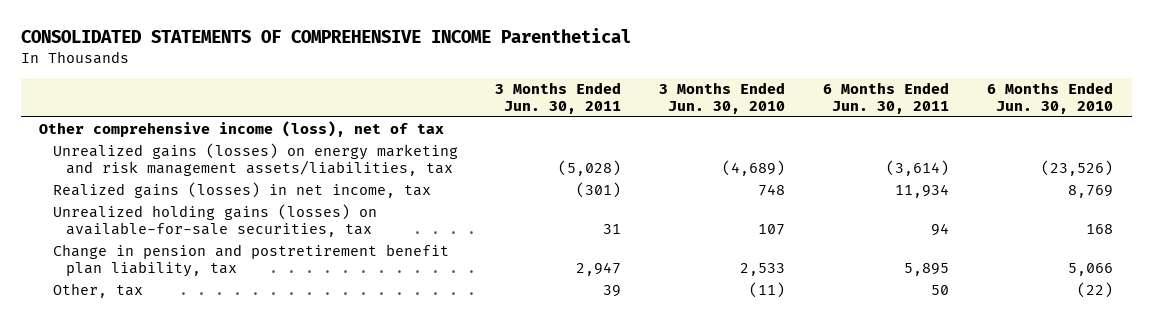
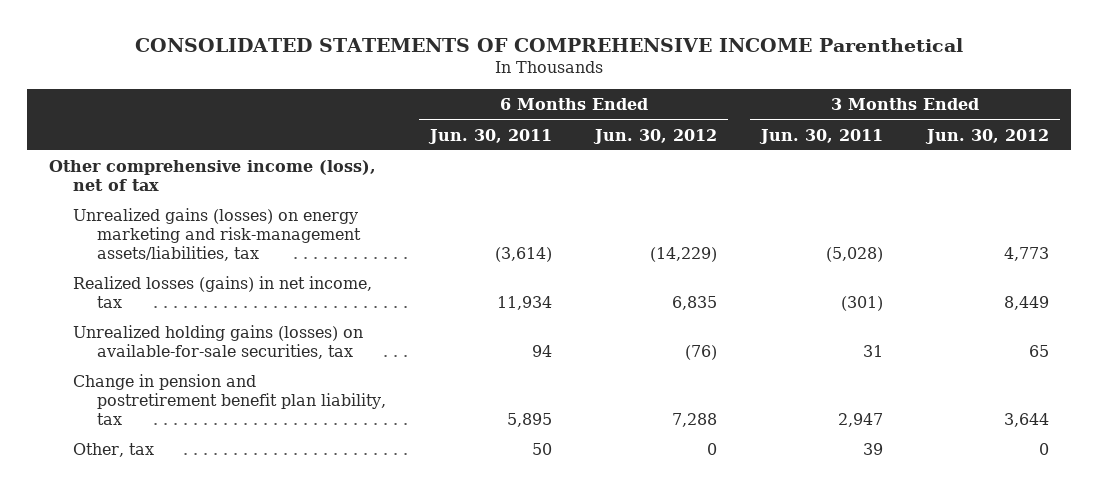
[659,81,786,115] 3 Months Ended Jun. 30, 2010 -> none
[986,81,1113,115] 6 Months Ended Jun. 30, 2010 -> none
none -> [593,128,718,144] Jun. 30, 2012
none -> [924,128,1049,144] Jun. 30, 2012
[52,142,458,177] Unrealized gains (losses) on energy marketing and risk management assets/liabilities, tax -> [72,207,362,262] Unrealized gains (losses) on energy marketing and risk-management assets/liabilities, tax
[52,181,431,198] Realized gains (losses) in net income, tax -> [72,275,372,309] Realized losses (gains) in net income, tax

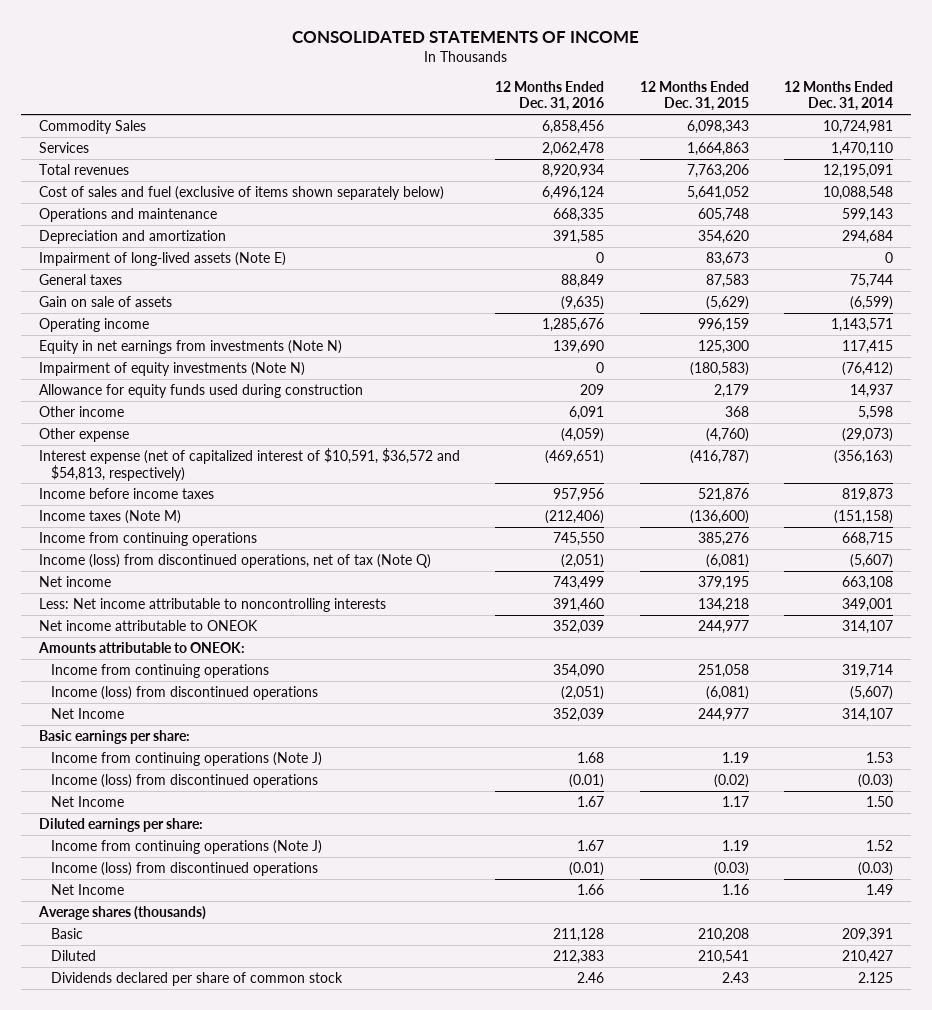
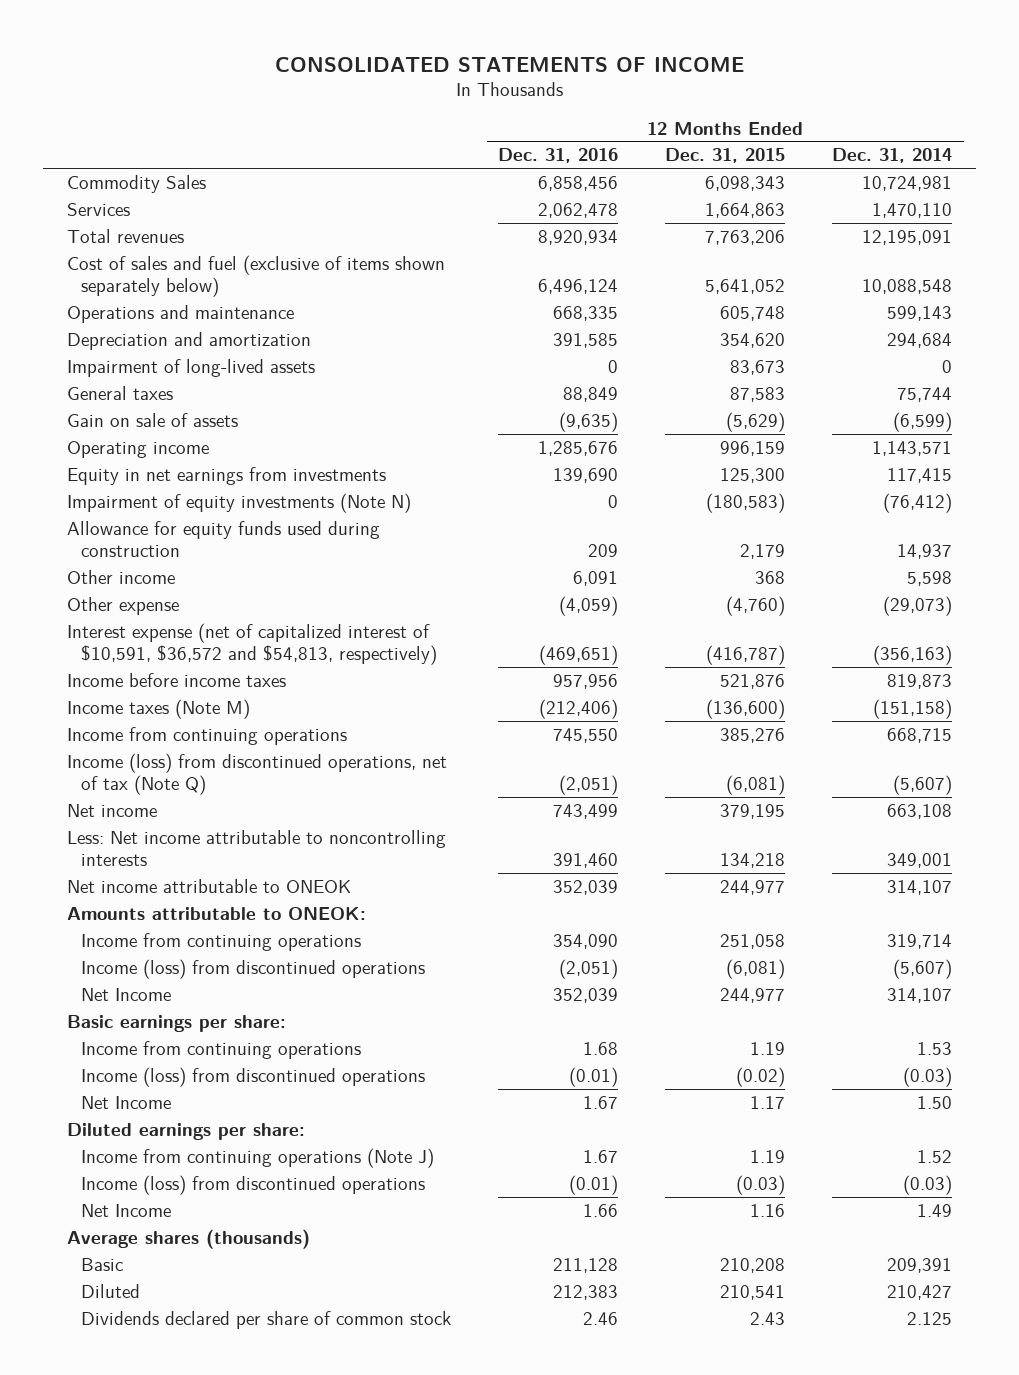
[38,252,286,267] Impairment of long-lived assets (Note E) -> [66,358,315,377] Impairment of long-lived assets
[38,340,342,355] Equity in net earnings from investments (Note N) -> [66,466,386,485] Equity in net earnings from investments
[51,752,323,767] Income from continuing operations (Note J) -> [81,1040,362,1059] Income from continuing operations

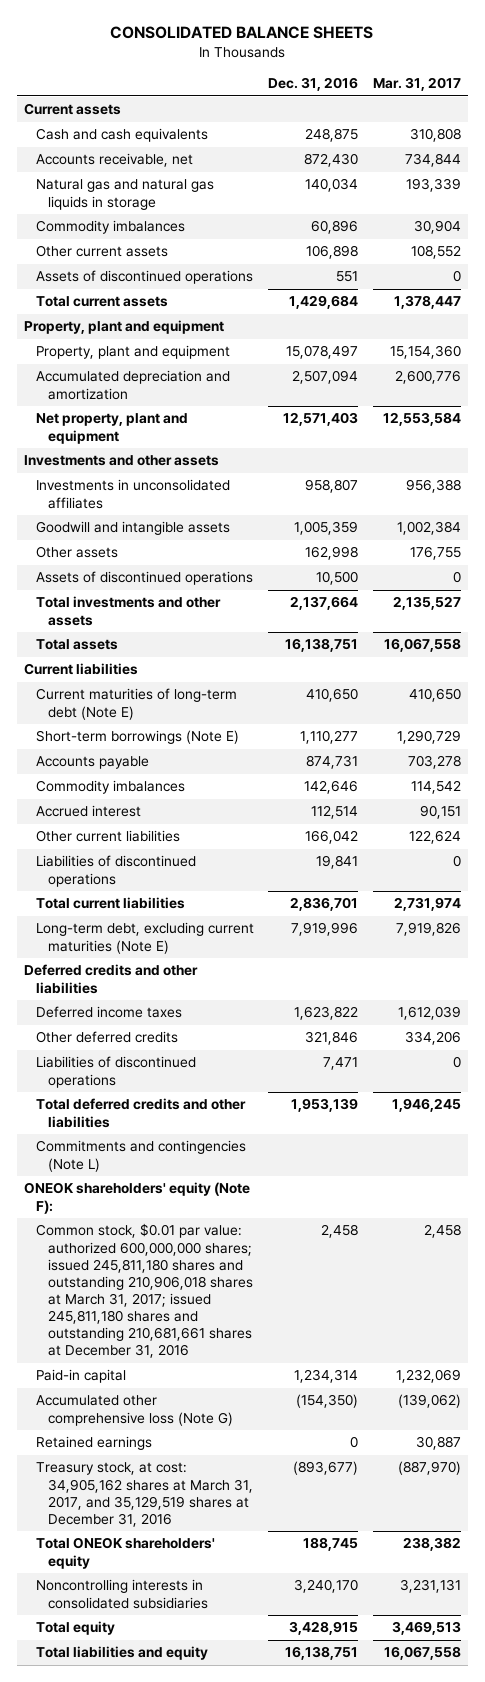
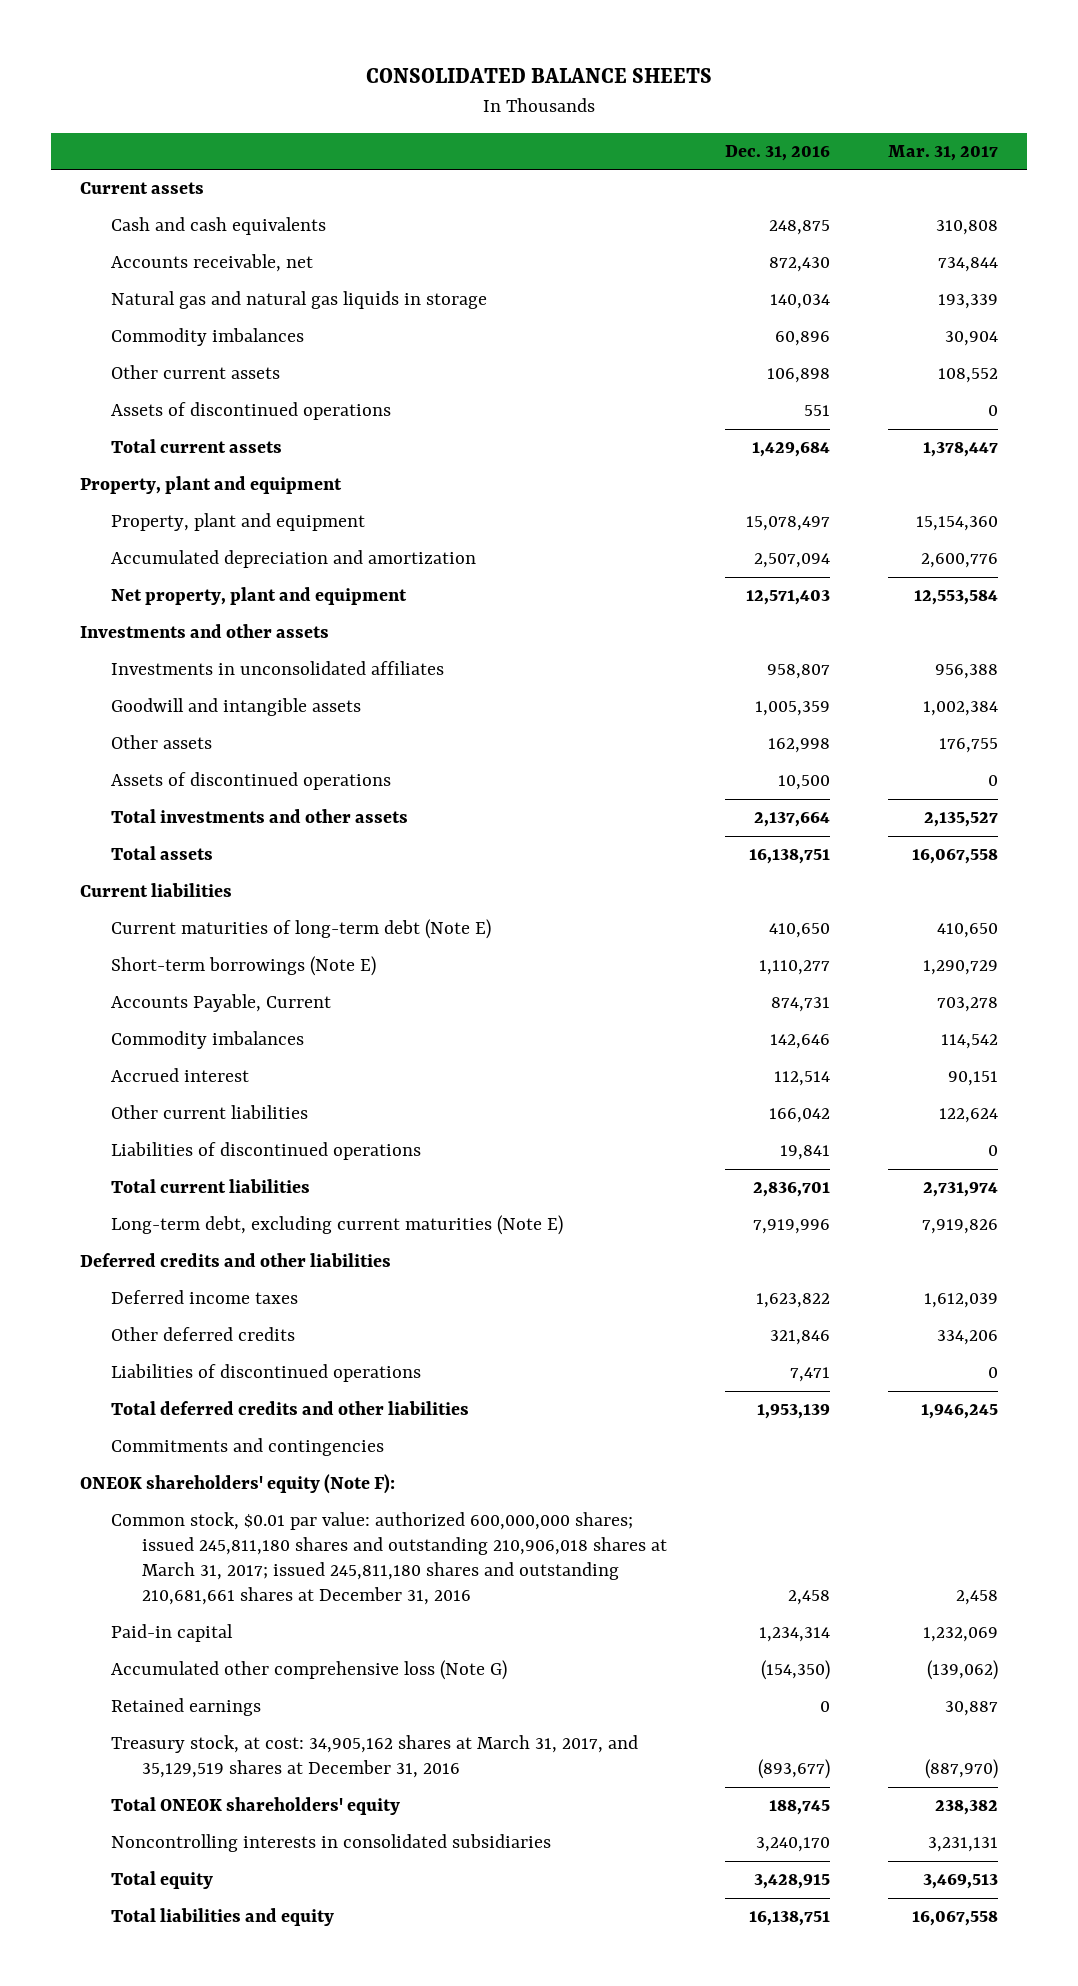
[35,756,149,770] Accounts payable -> [110,994,331,1013] Accounts Payable, Current
[35,1140,246,1172] Commitments and contingencies (Note L) -> [110,1438,384,1457] Commitments and contingencies

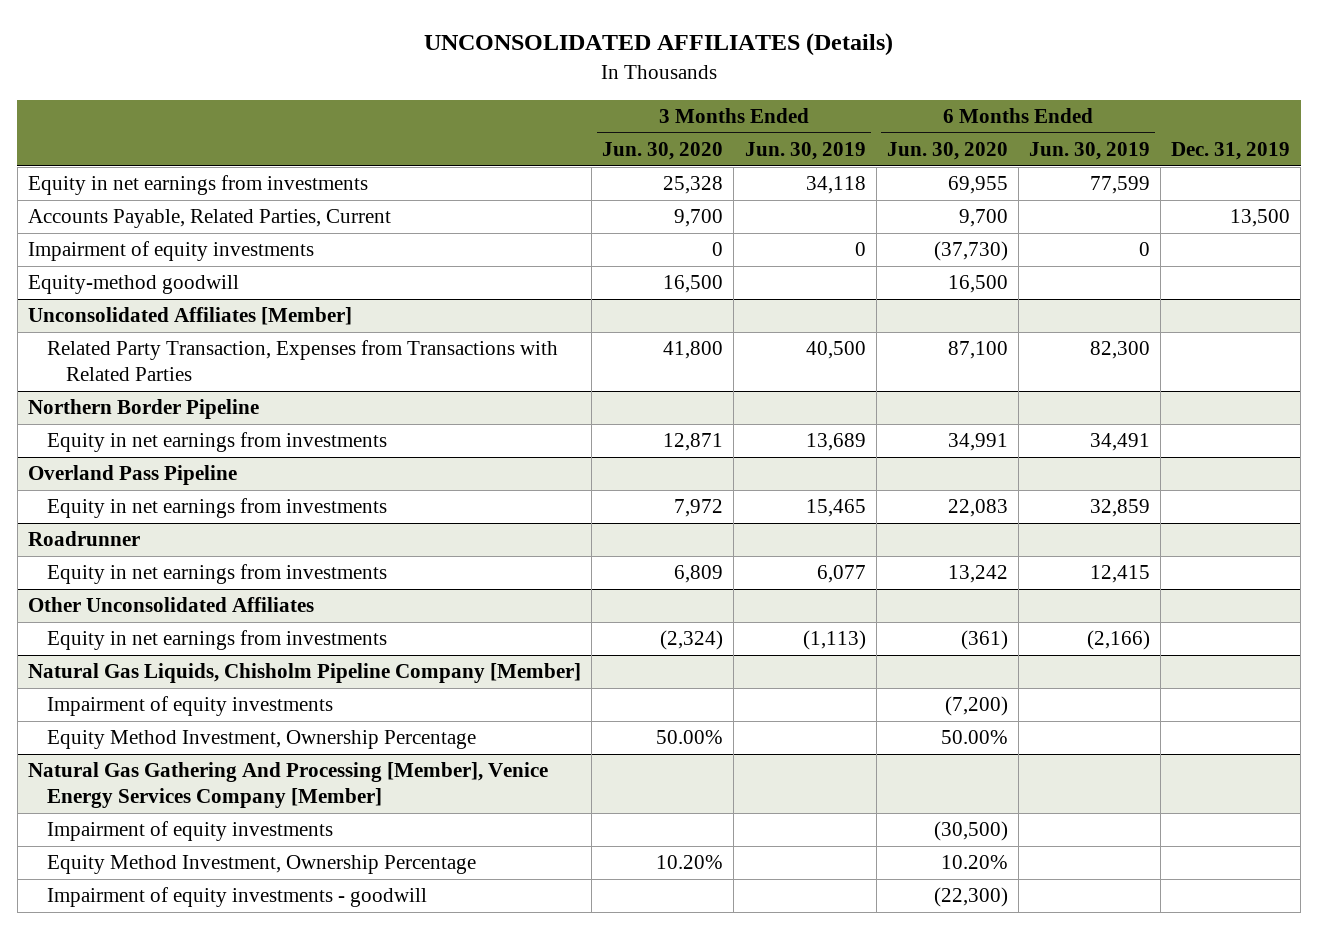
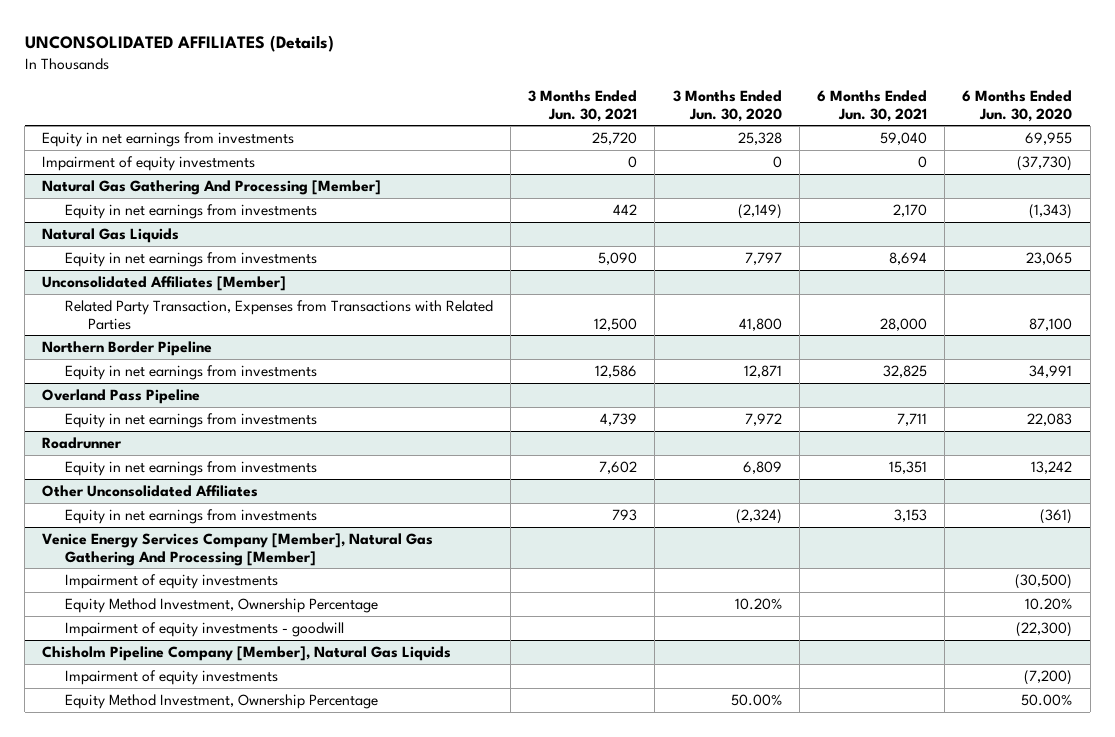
[744,142,866,161] Jun. 30, 2019 -> none
[1029,142,1151,161] Jun. 30, 2019 -> none
[1171,142,1291,161] Dec. 31, 2019 -> none
none -> [528,89,638,122] 3 Months Ended Jun. 30, 2021
none -> [817,89,928,122] 6 Months Ended Jun. 30, 2021
[28,209,392,229] Accounts Payable, Related Parties, Current -> none
[28,275,240,295] Equity-method goodwill -> none
none -> [42,179,382,195] Natural Gas Gathering And Processing [Member]
none -> [64,203,317,219] Equity in net earnings from investments
none -> [42,227,180,243] Natural Gas Liquids
none -> [64,251,317,267] Equity in net earnings from investments
[28,663,582,684] Natural Gas Liquids, Chisholm Pipeline Company [Member] -> none
[47,696,334,717] Impairment of equity investments -> none
[47,730,477,750] Equity Method Investment, Ownership Percentage -> none
[28,762,549,809] Natural Gas Gathering And Processing [Member], Venice Energy Services Company [Member] -> [42,532,434,566] Venice Energy Services Company [Member], Natural Gas Gathering And Processing [Member]
none -> [42,645,452,661] Chisholm Pipeline Company [Member], Natural Gas Liquids
none -> [64,669,278,685] Impairment of equity investments
none -> [64,693,378,709] Equity Method Investment, Ownership Percentage

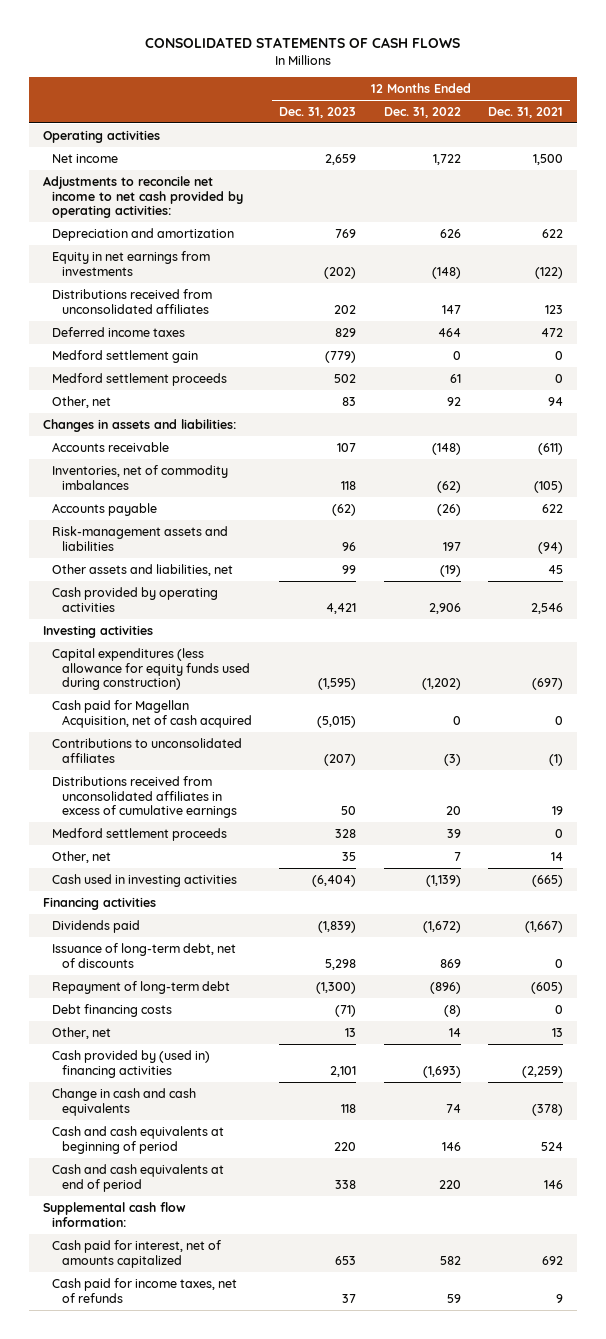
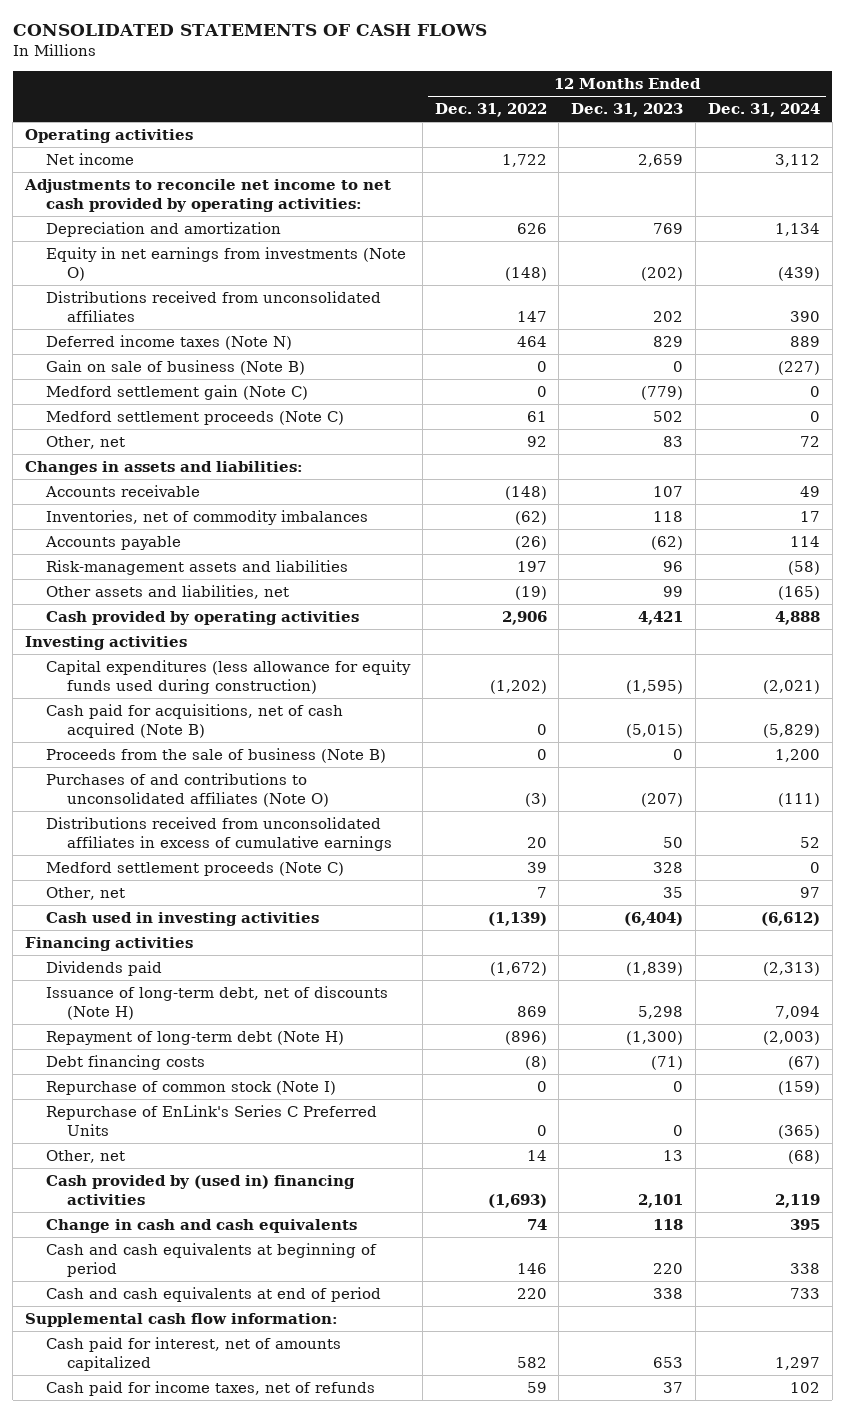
[488,106,564,118] Dec. 31, 2021 -> none
none -> [707,103,820,118] Dec. 31, 2024
[52,250,211,276] Equity in net earnings from investments -> [45,246,406,282] Equity in net earnings from investments (Note O)
[52,326,186,337] Deferred income taxes -> [45,334,292,350] Deferred income taxes (Note N)
none -> [45,359,305,375] Gain on sale of business (Note B)
[52,349,199,363] Medford settlement gain -> [45,384,308,400] Medford settlement gain (Note C)
[52,372,228,386] Medford settlement proceeds -> [45,410,344,425] Medford settlement proceeds (Note C)
[52,699,252,728] Cash paid for Magellan Acquisition, net of cash acquired -> [45,703,343,739] Cash paid for acquisitions, net of cash acquired (Note B)
none -> [45,747,386,763] Proceeds from the sale of business (Note B)
[52,737,243,763] Contributions to unconsolidated affiliates -> [45,772,329,808] Purchases of and contributions to unconsolidated affiliates (Note O)
[52,827,228,841] Medford settlement proceeds -> [45,861,344,876] Medford settlement proceeds (Note C)
[52,942,237,968] Issuance of long-term debt, net of discounts -> [45,985,388,1021] Issuance of long-term debt, net of discounts (Note H)
[52,980,231,994] Repayment of long-term debt -> [45,1030,344,1045] Repayment of long-term debt (Note H)
none -> [45,1080,336,1095] Repurchase of common stock (Note I)
none -> [45,1104,377,1137] Repurchase of EnLink's Series C Preferred Units

